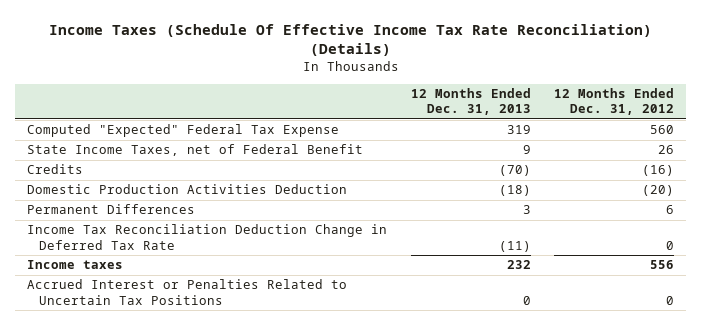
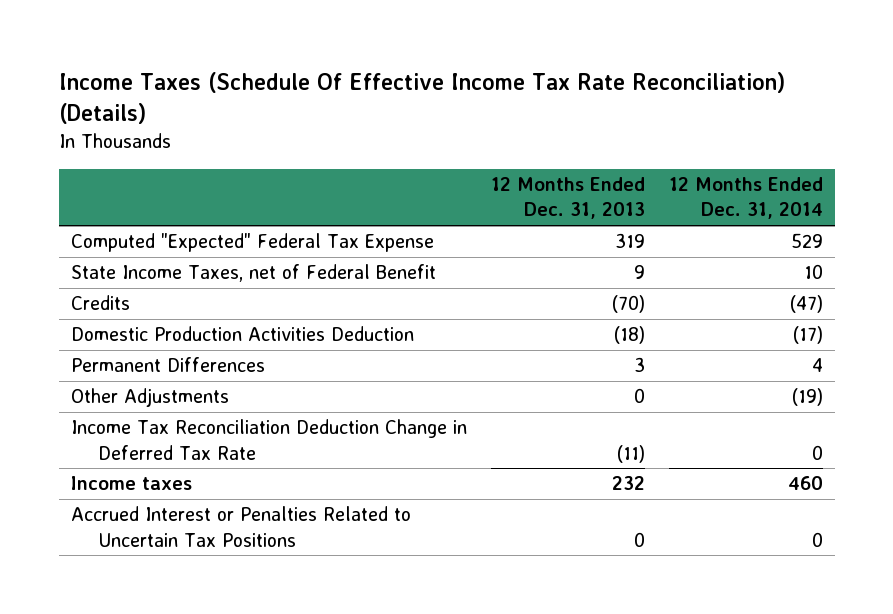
[554,88,675,116] 12 Months Ended Dec. 31, 2012 -> none
none -> [668,176,823,220] 12 Months Ended Dec. 31, 2014
none -> [70,388,229,408] Other Adjustments

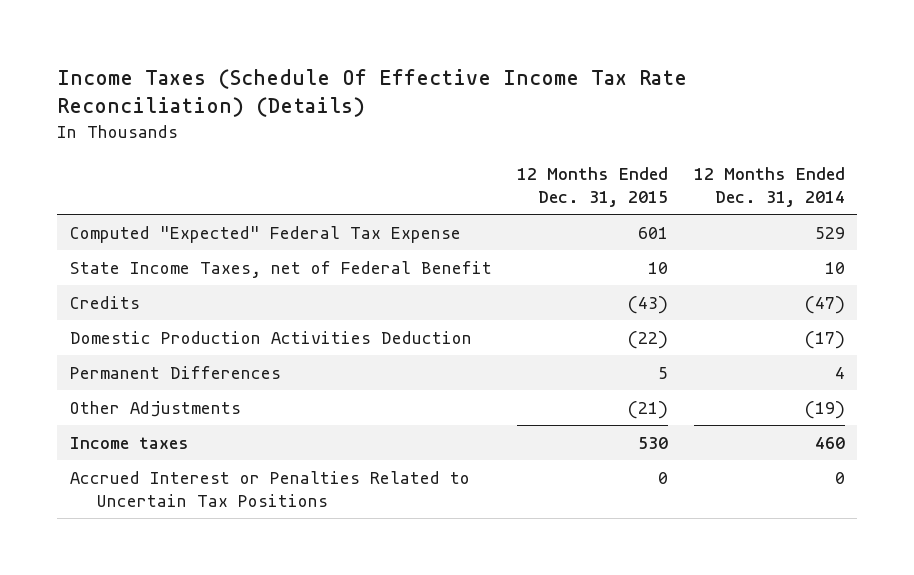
[490,176,645,220] 12 Months Ended Dec. 31, 2013 -> none
none -> [517,166,669,208] 12 Months Ended Dec. 31, 2015
[70,419,467,460] Income Tax Reconciliation Deduction Change in Deferred Tax Rate -> none

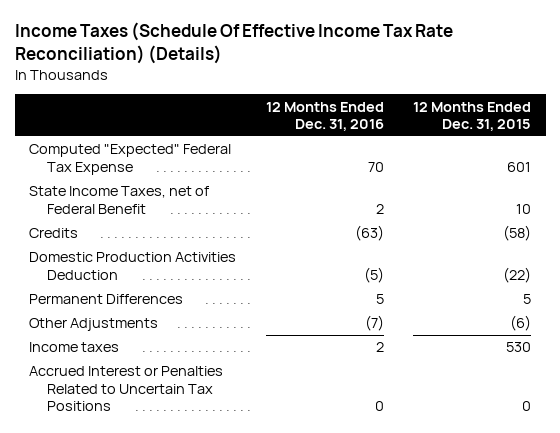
[693,166,845,208] 12 Months Ended Dec. 31, 2014 -> none
none -> [265,101,384,132] 12 Months Ended Dec. 31, 2016
[628,295,669,314] (43) -> [503,225,532,242] (58)
[628,400,669,419] (21) -> [510,315,532,332] (6)

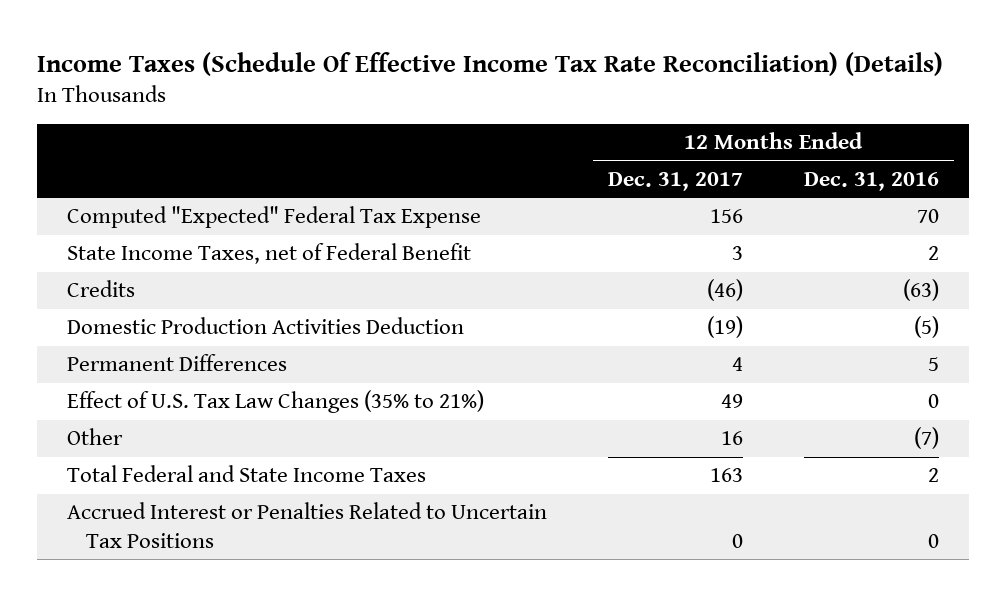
[413,101,532,132] 12 Months Ended Dec. 31, 2015 -> none
none -> [608,171,744,191] Dec. 31, 2017
none -> [67,390,485,414] Effect of U.S. Tax Law Changes (35% to 21%)
[29,318,159,332] Other Adjustments -> [67,428,124,446] Other
[29,342,120,353] Income taxes -> [67,465,427,483] Total Federal and State Income Taxes

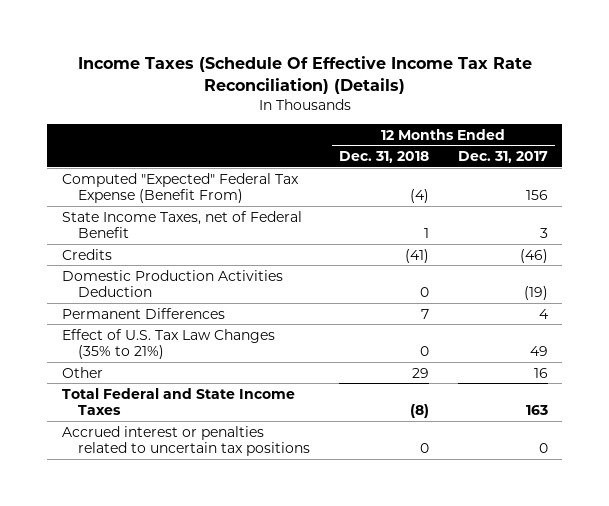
[803,171,939,191] Dec. 31, 2016 -> none
none -> [338,151,429,164] Dec. 31, 2018
[67,206,482,229] Computed "Expected" Federal Tax Expense -> [61,172,299,204] Computed "Expected" Federal Tax Expense (Benefit From)
[67,502,548,548] Accrued Interest or Penalties Related to Uncertain Tax Positions -> [61,425,311,457] Accrued interest or penalties related to uncertain tax positions

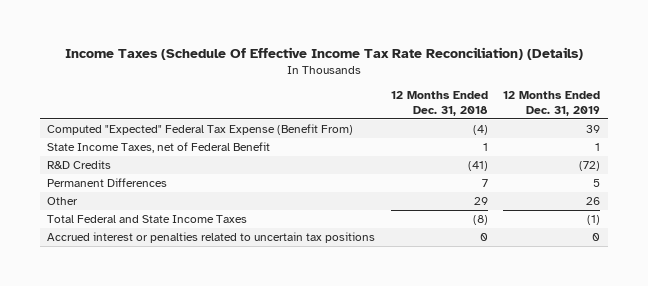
[457,151,548,164] Dec. 31, 2017 -> none
none -> [503,90,601,116] 12 Months Ended Dec. 31, 2019
[61,269,283,298] Domestic Production Activities Deduction -> none
[61,248,112,260] Credits -> [47,160,112,170] R&D Credits
[61,328,275,360] Effect of U.S. Tax Law Changes (35% to 21%) -> none

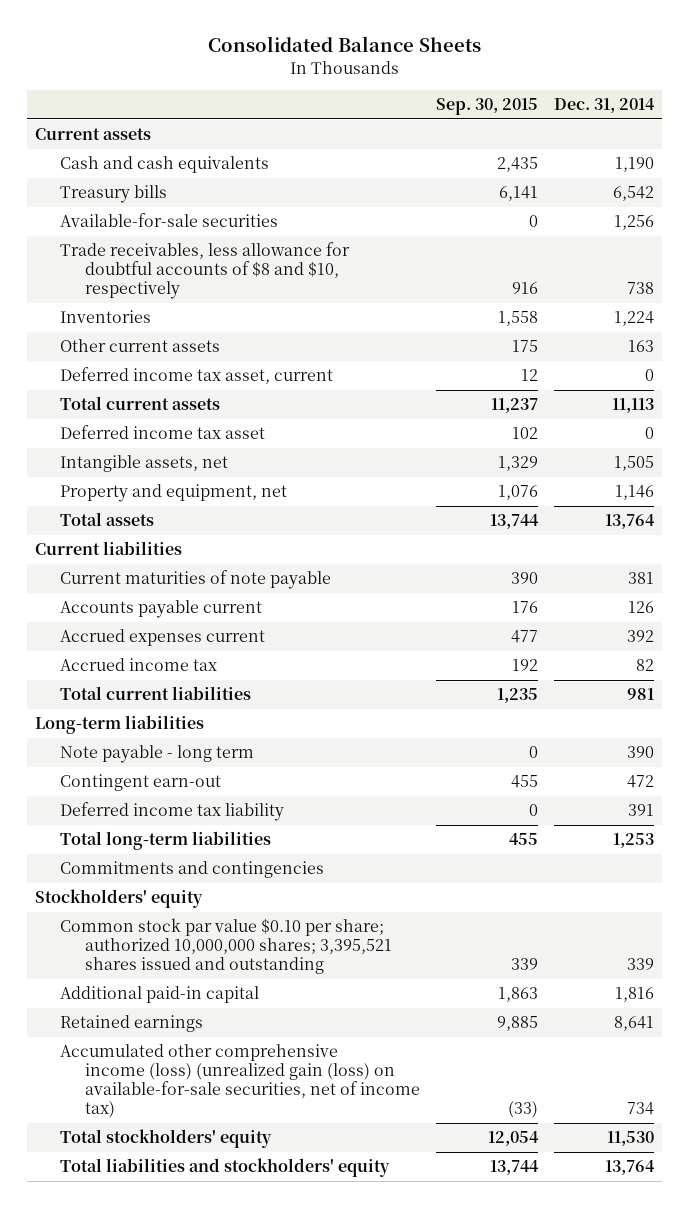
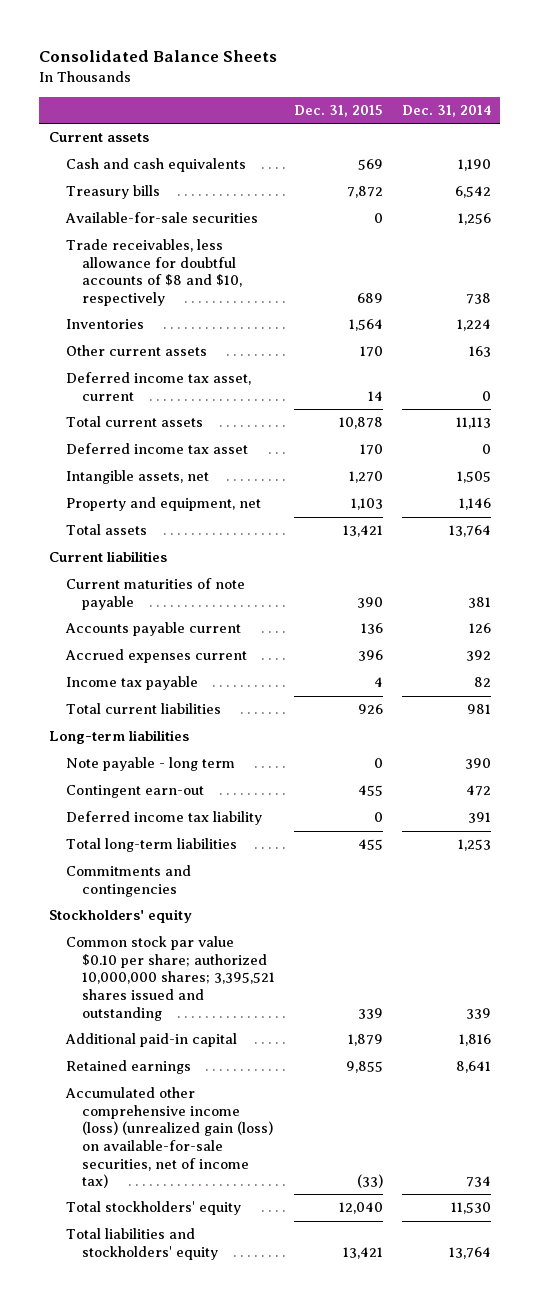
[436,98,539,116] Sep. 30, 2015 -> none
none -> [294,105,384,118] Dec. 31, 2015
[60,658,218,672] Accrued income tax -> [65,676,198,691] Income tax payable

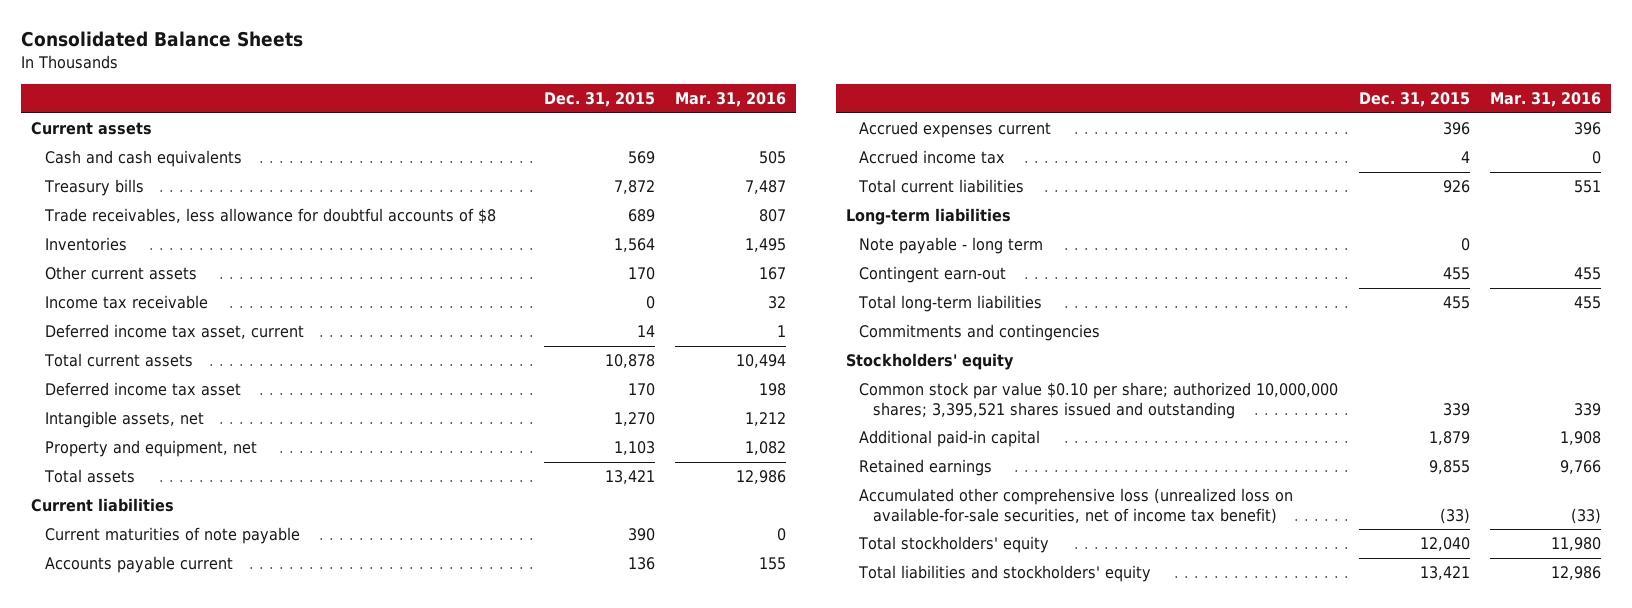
[401,105,491,118] Dec. 31, 2014 -> none
none -> [674,92,786,108] Mar. 31, 2016
[64,212,258,224] Available-for-sale securities -> none
[65,239,243,307] Trade receivables, less allowance for doubtful accounts of $8 and $10, respectively -> [43,208,496,225] Trade receivables, less allowance for doubtful accounts of $8
none -> [44,295,208,310] Income tax receivable
[65,676,198,691] Income tax payable -> [859,150,1006,165] Accrued income tax
[65,811,262,826] Deferred income tax liability -> none
[64,1087,274,1189] Accumulated other comprehensive income (loss) (unrealized gain (loss) on available-for-sale securities, net of income tax) -> [859,488,1294,524] Accumulated other comprehensive loss (unrealized loss on available-for-sale securities, net of income tax benefit)

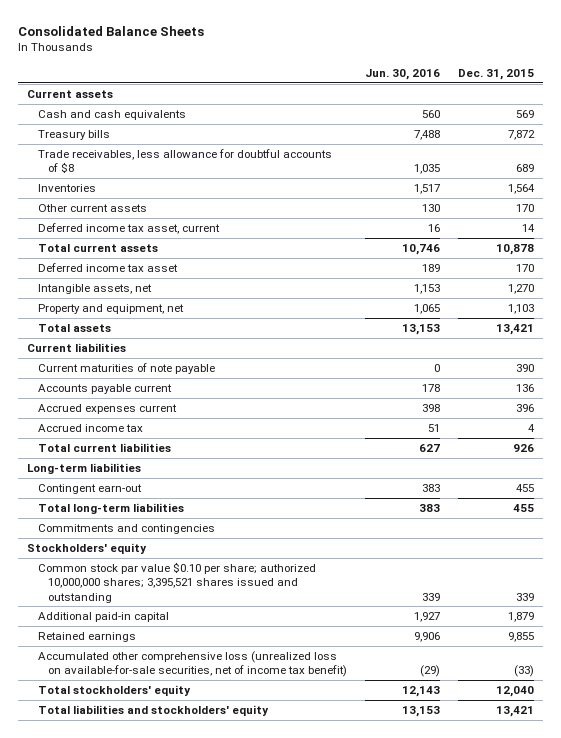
[674,92,786,108] Mar. 31, 2016 -> none
none -> [365,68,441,80] Jun. 30, 2016
[44,295,208,310] Income tax receivable -> none
[859,237,1044,255] Note payable - long term -> none

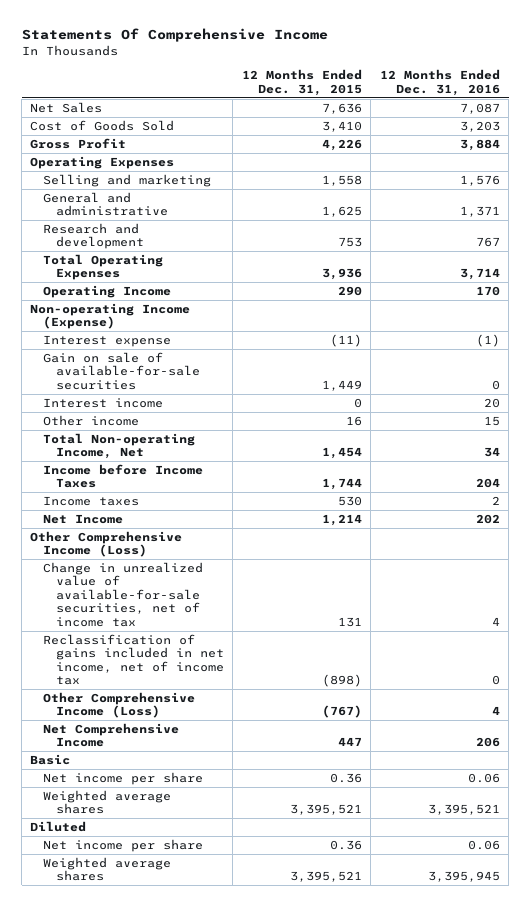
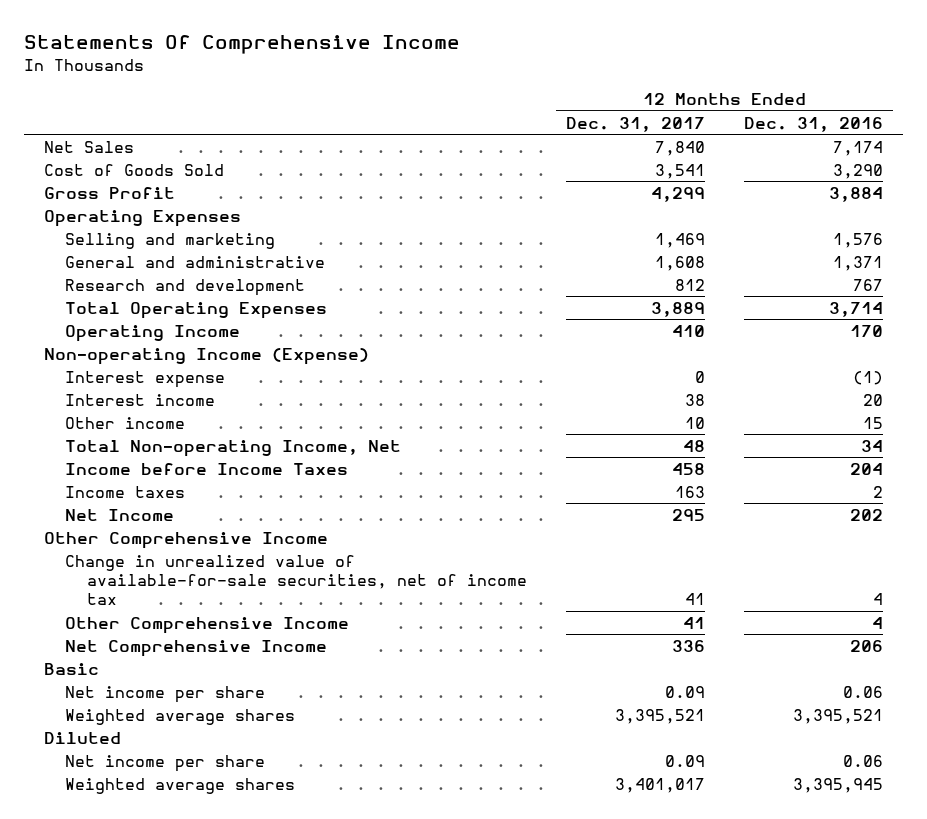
[241,69,362,96] 12 Months Ended Dec. 31, 2015 -> none
none -> [565,116,705,132] Dec. 31, 2017
[459,102,500,114] 7,087 -> [833,140,884,156] 7,174
[459,120,500,132] 3,203 -> [833,163,884,179] 3,290
[43,351,200,390] Gain on sale of available-for-sale securities -> none
[30,530,183,558] Other Comprehensive Income (Loss) -> [43,531,328,549] Other Comprehensive Income
[43,633,224,686] Reclassification of gains included in net income, net of income tax -> none
[43,691,196,719] Other Comprehensive Income (Loss) -> [65,616,350,634] Other Comprehensive Income

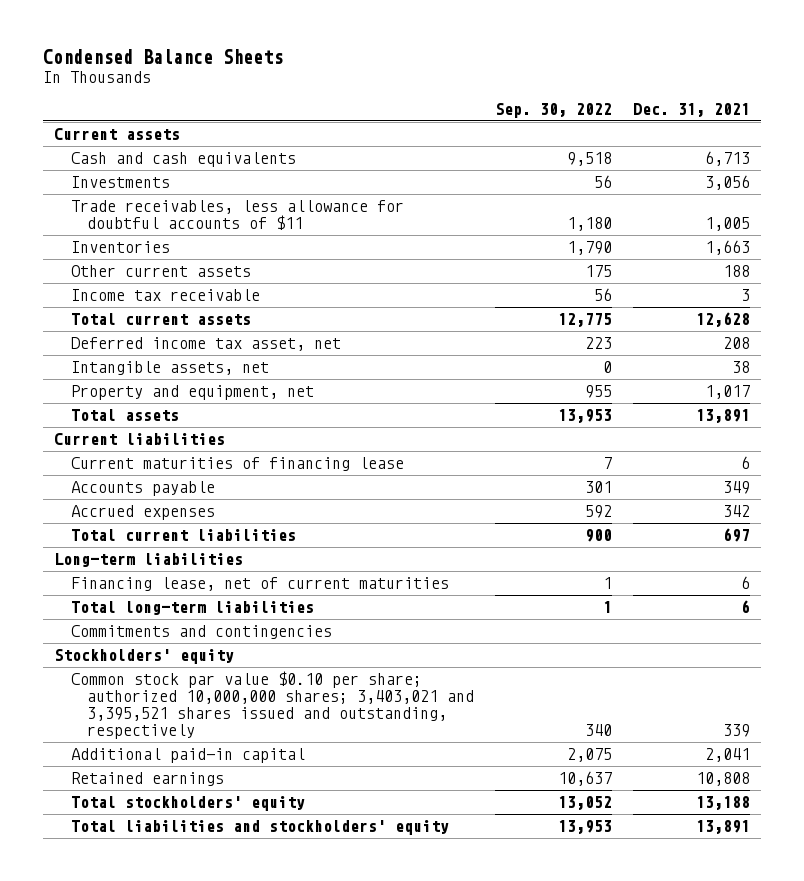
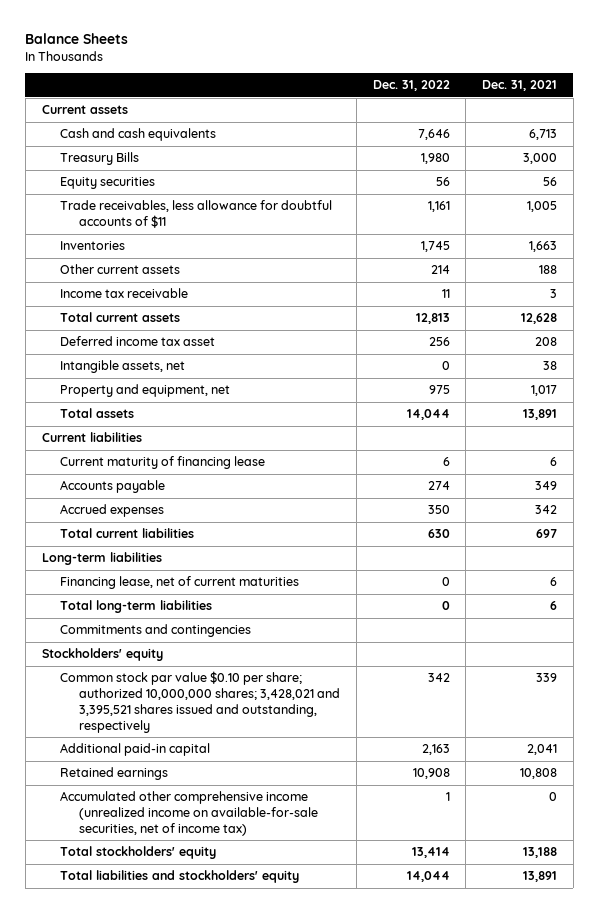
[43,49,284,65] Condensed Balance Sheets -> [25,33,129,45] Balance Sheets
[495,102,613,118] Sep. 30, 2022 -> none
none -> [372,80,450,92] Dec. 31, 2022
[70,176,170,189] Investments -> none
none -> [60,152,140,166] Treasury Bills
none -> [60,177,156,190] Equity securities
[70,337,341,352] Deferred income tax asset, net -> [60,336,216,347] Deferred income tax asset
[70,457,404,472] Current maturities of financing lease -> [60,456,266,470] Current maturity of financing lease
[70,671,475,739] Common stock par value $0.10 per share; authorized 10,000,000 shares; 3,403,021 and 3,395,521 shares issued and outstanding, respectively -> [60,671,340,734] Common stock par value $0.10 per share; authorized 10,000,000 shares; 3,428,021 and 3,395,521 shares issued and outstanding, respectively
none -> [60,791,318,837] Accumulated other comprehensive income (unrealized income on available-for-sale securities, net of income tax)

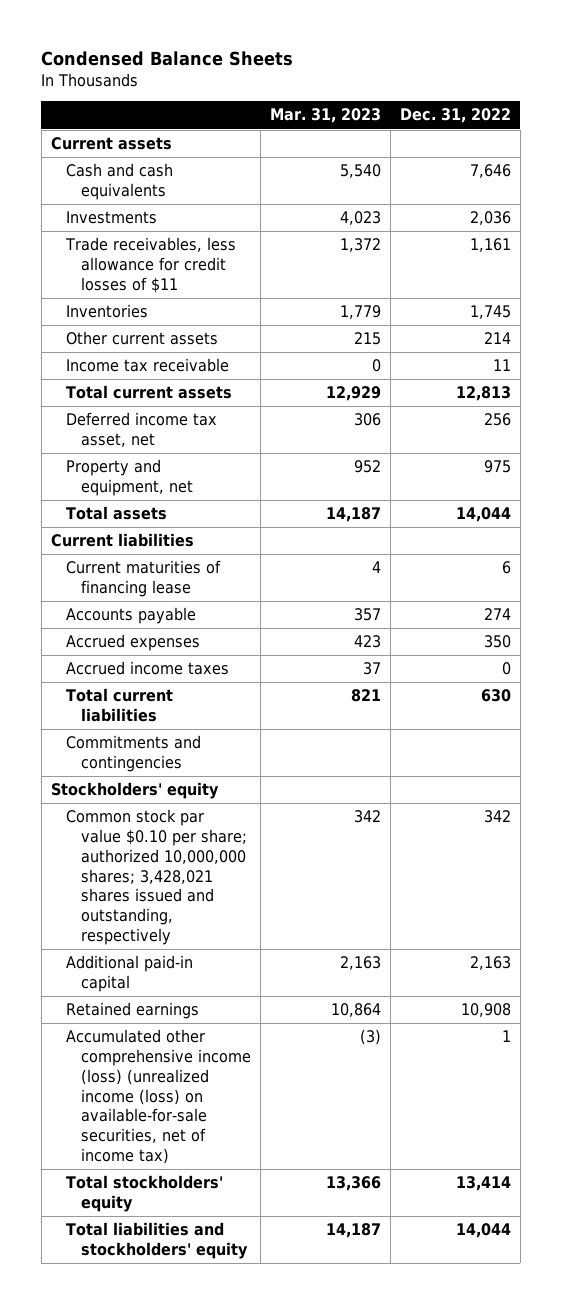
[25,33,129,45] Balance Sheets -> [41,50,294,66] Condensed Balance Sheets
[482,80,558,92] Dec. 31, 2021 -> none
none -> [269,108,381,124] Mar. 31, 2023
[60,152,140,166] Treasury Bills -> none
[60,177,156,190] Equity securities -> none
none -> [65,211,157,225] Investments
[60,200,333,229] Trade receivables, less allowance for doubtful accounts of $11 -> [64,237,236,293] Trade receivables, less allowance for credit losses of $11
[60,360,186,374] Intangible assets, net -> none
[60,336,216,347] Deferred income tax asset -> [65,412,217,448] Deferred income tax asset, net
[60,456,266,470] Current maturity of financing lease -> [65,560,221,598] Current maturities of financing lease
none -> [65,661,229,676] Accrued income taxes
[41,552,162,566] Long-term liabilities -> none
[60,576,300,590] Financing lease, net of current maturities -> none
[60,600,213,614] Total long-term liabilities -> none
[60,671,340,734] Common stock par value $0.10 per share; authorized 10,000,000 shares; 3,428,021 and 3,395,521 shares issued and outstanding, respectively -> [65,809,247,945] Common stock par value $0.10 per share; authorized 10,000,000 shares; 3,428,021 shares issued and outstanding, respectively
[60,791,318,837] Accumulated other comprehensive income (unrealized income on available-for-sale securities, net of income tax) -> [65,1029,251,1164] Accumulated other comprehensive income (loss) (unrealized income (loss) on available-for-sale securities, net of income tax)

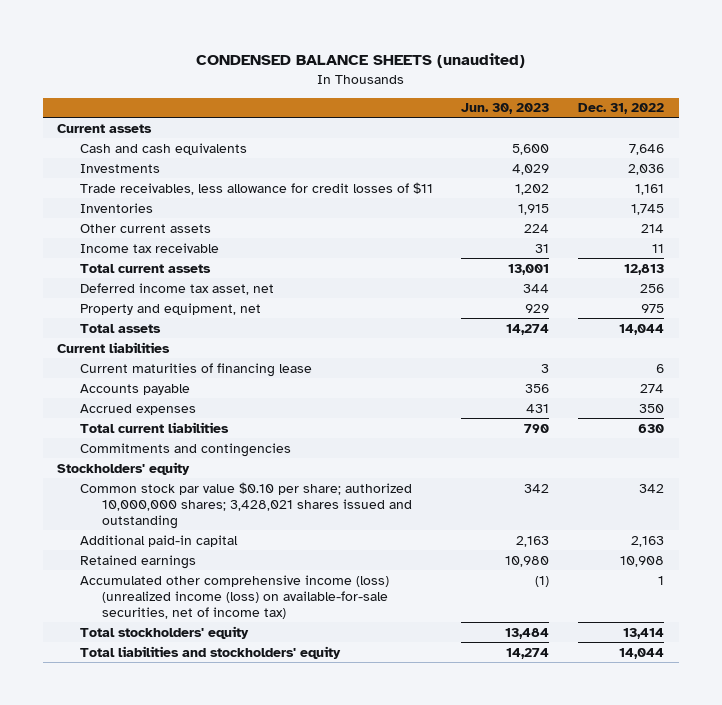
[41,50,294,66] Condensed Balance Sheets -> [195,52,525,68] CONDENSED BALANCE SHEETS (unaudited)
[269,108,381,124] Mar. 31, 2023 -> none
none -> [461,103,550,115] Jun. 30, 2023
[65,661,229,676] Accrued income taxes -> none
[65,809,247,945] Common stock par value $0.10 per share; authorized 10,000,000 shares; 3,428,021 shares issued and outstanding, respectively -> [79,481,412,530] Common stock par value $0.10 per share; authorized 10,000,000 shares; 3,428,021 shares issued and outstanding

